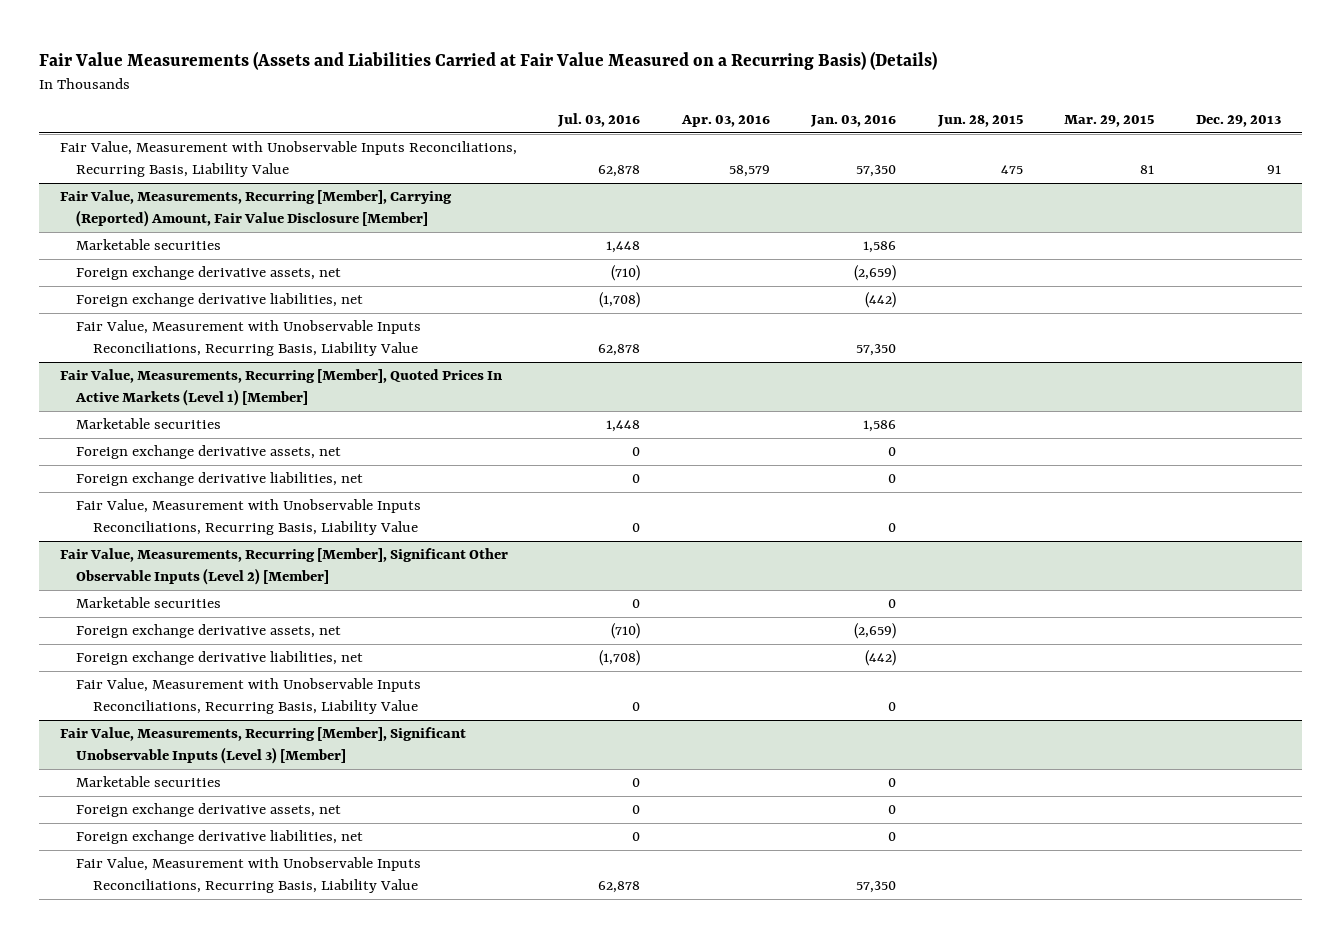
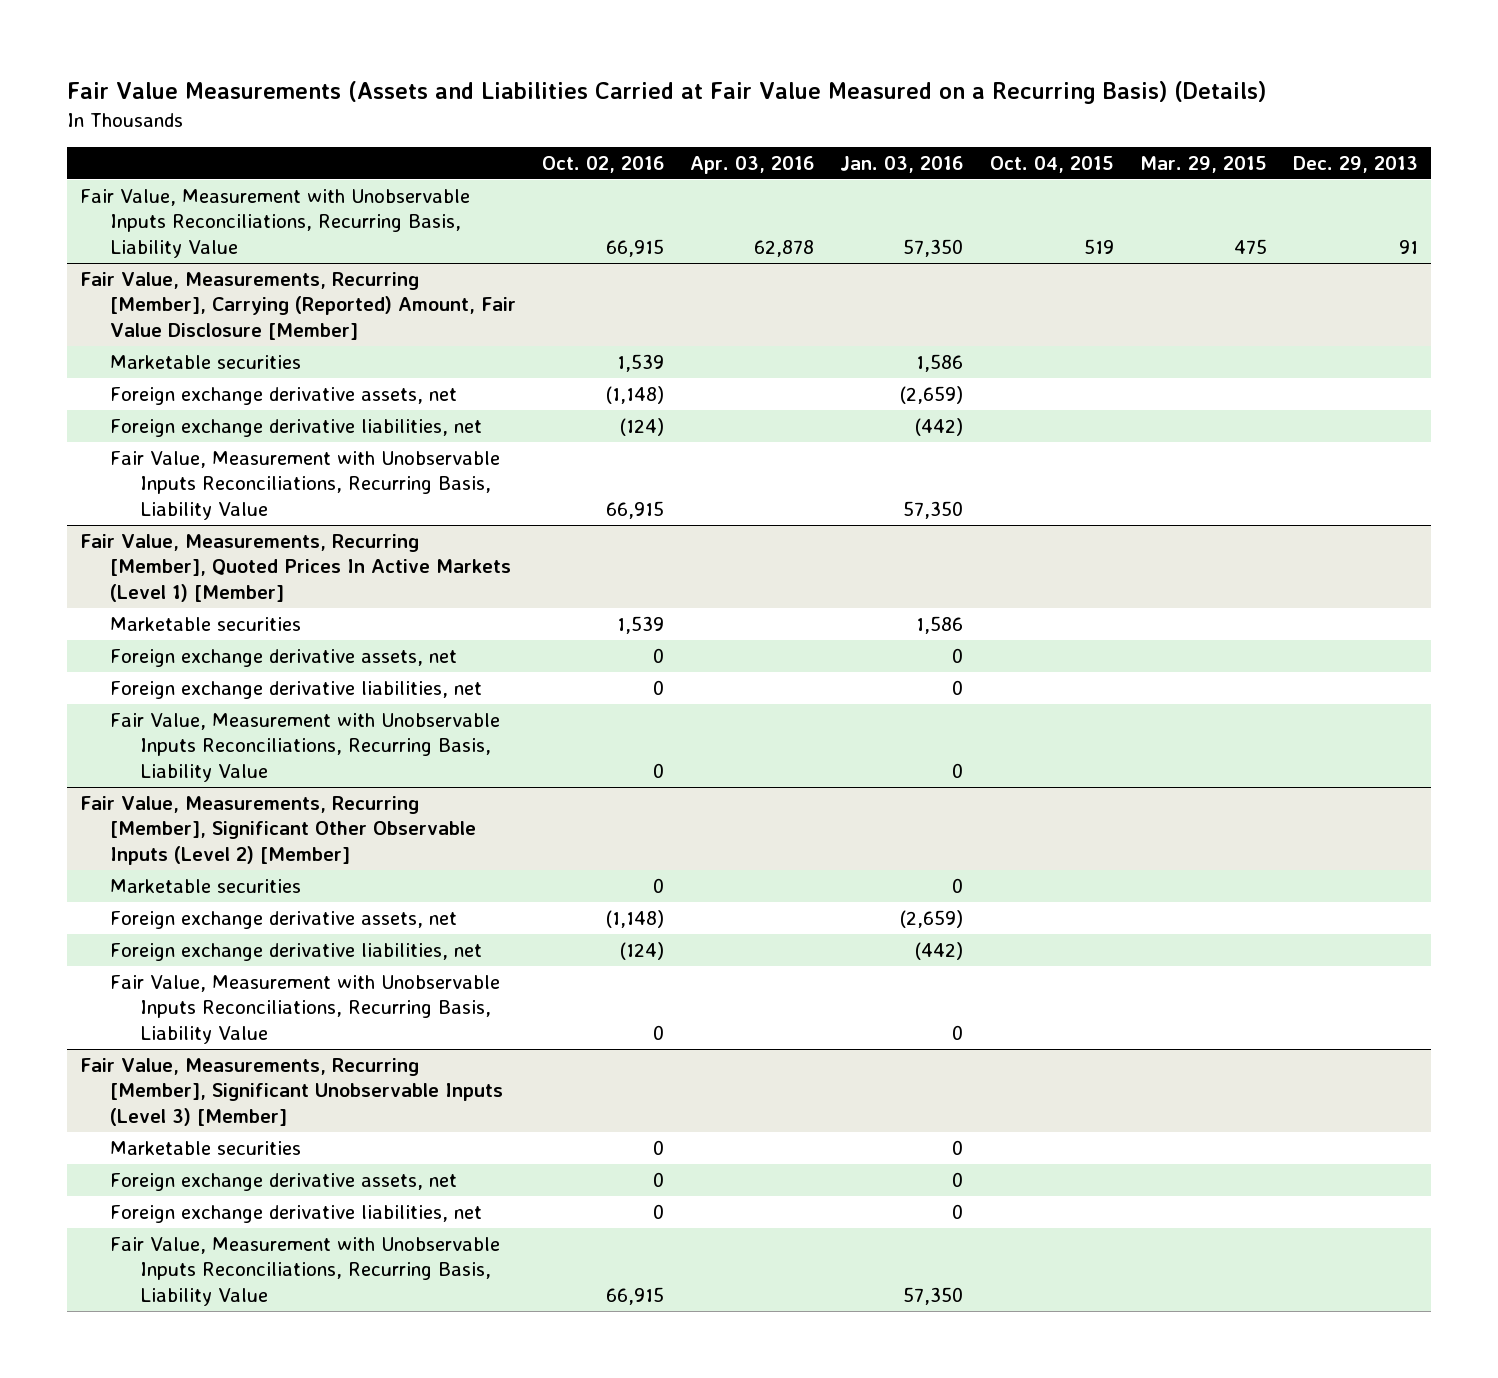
[557,113,641,128] Jul. 03, 2016 -> none
[936,115,1023,128] Jun. 28, 2015 -> none
none -> [542,156,665,174] Oct. 02, 2016
none -> [989,156,1114,174] Oct. 04, 2015
[728,165,770,178] 58,579 -> [754,239,815,257] 62,878
[1140,165,1155,175] 81 -> [1233,238,1267,254] 475

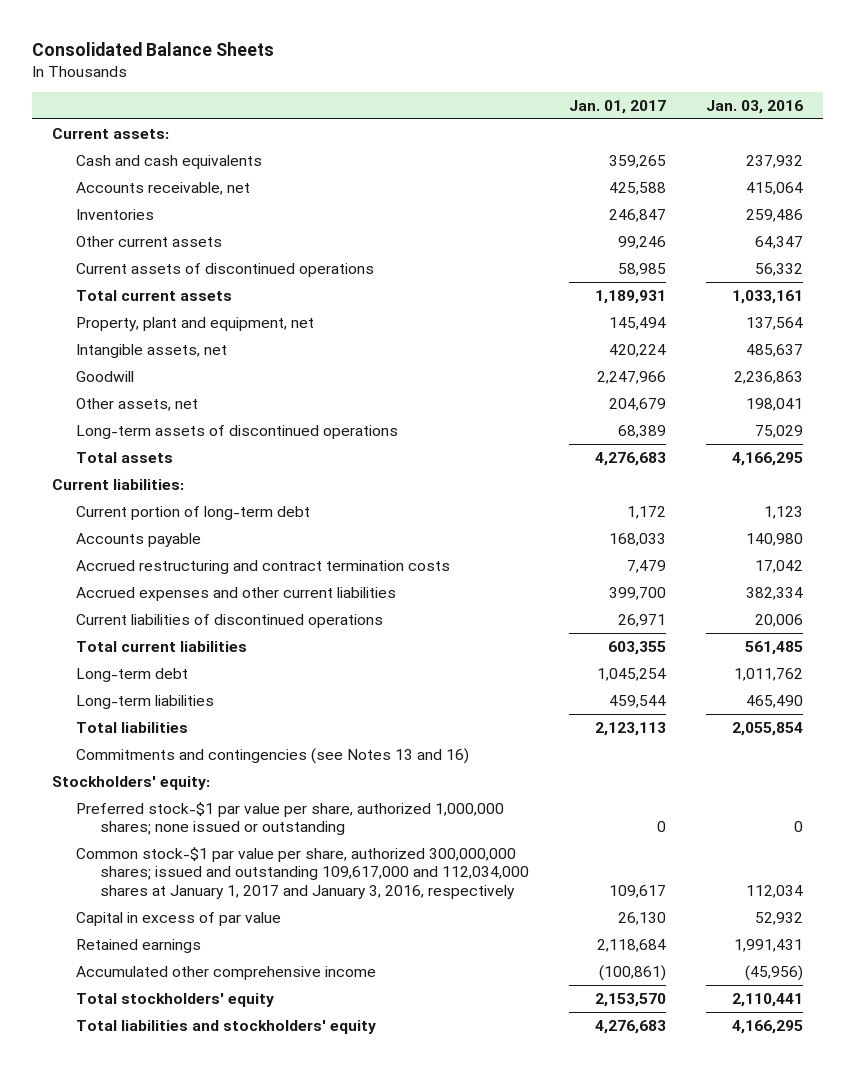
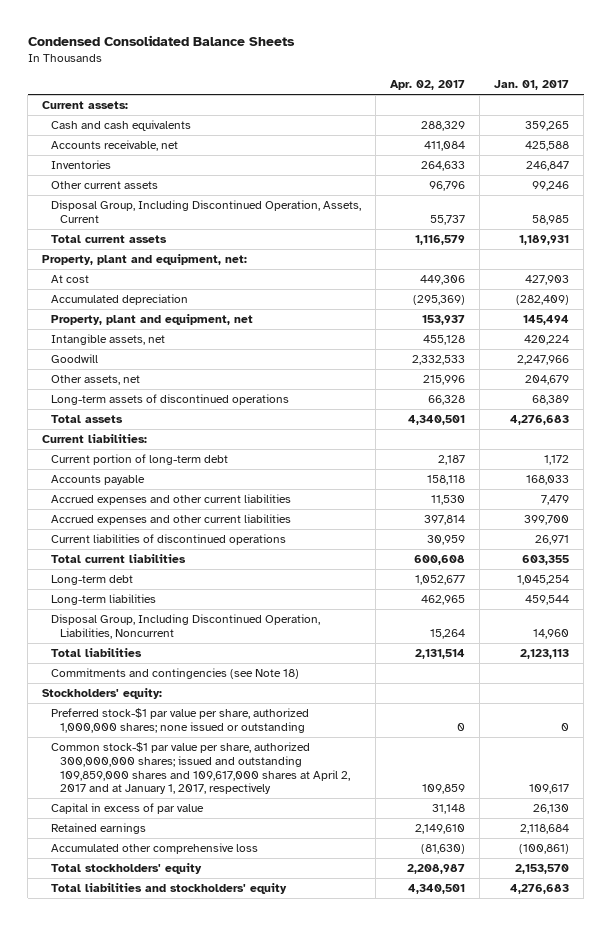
[32,42,275,57] Consolidated Balance Sheets -> [27,35,295,47] Condensed Consolidated Balance Sheets
[706,99,804,114] Jan. 03, 2016 -> none
none -> [390,79,466,90] Apr. 02, 2017
[76,262,375,277] Current assets of discontinued operations -> [50,200,361,223] Disposal Group, Including Discontinued Operation, Assets, Current
none -> [42,254,248,266] Property, plant and equipment, net:
none -> [50,275,89,284] At cost
none -> [50,294,188,306] Accumulated depreciation
[76,559,451,574] Accrued restructuring and contract termination costs -> [50,494,291,506] Accrued expenses and other current liabilities
none -> [50,614,320,639] Disposal Group, Including Discontinued Operation, Liabilities, Noncurrent
[76,747,470,764] Commitments and contingencies (see Notes 13 and 16) -> [50,668,299,680] Commitments and contingencies (see Note 18)
[76,846,530,900] Common stock-$1 par value per share, authorized 300,000,000 shares; issued and outstanding 109,617,000 and 112,034,000 shares at January 1, 2017 and January 3, 2016, respectively -> [50,742,350,795] Common stock-$1 par value per share, authorized 300,000,000 shares; issued and outstanding 109,859,000 shares and 109,617,000 shares at April 2, 2017 and at January 1, 2017, respectively
[76,965,377,980] Accumulated other comprehensive income -> [50,843,258,855] Accumulated other comprehensive loss

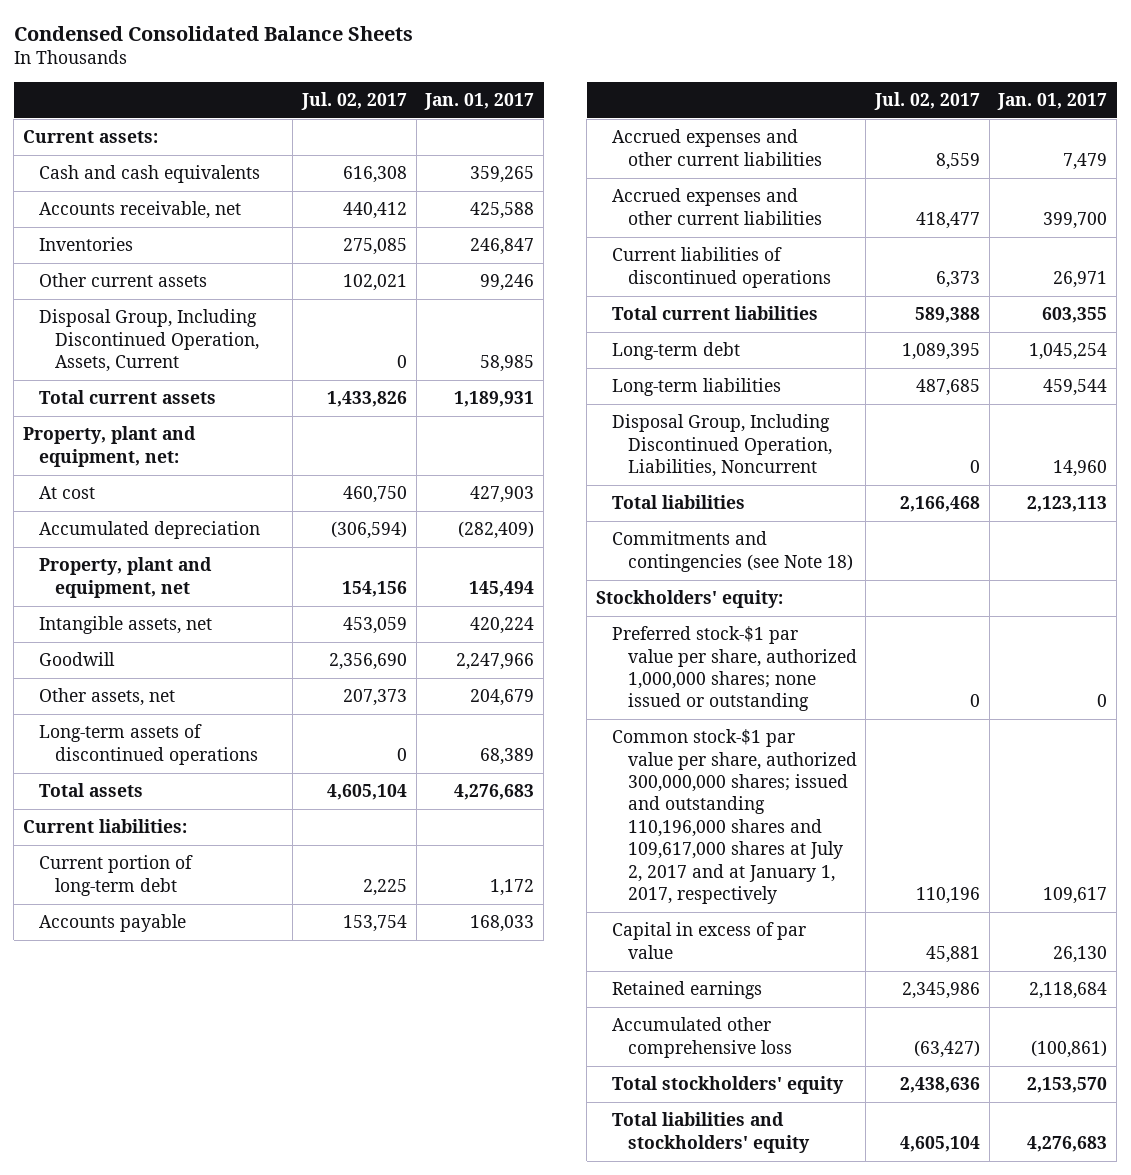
[390,79,466,90] Apr. 02, 2017 -> none
none -> [300,92,407,111] Jul. 02, 2017
[50,742,350,795] Common stock-$1 par value per share, authorized 300,000,000 shares; issued and outstanding 109,859,000 shares and 109,617,000 shares at April 2, 2017 and at January 1, 2017, respectively -> [611,729,857,904] Common stock-$1 par value per share, authorized 300,000,000 shares; issued and outstanding 110,196,000 shares and 109,617,000 shares at July 2, 2017 and at January 1, 2017, respectively

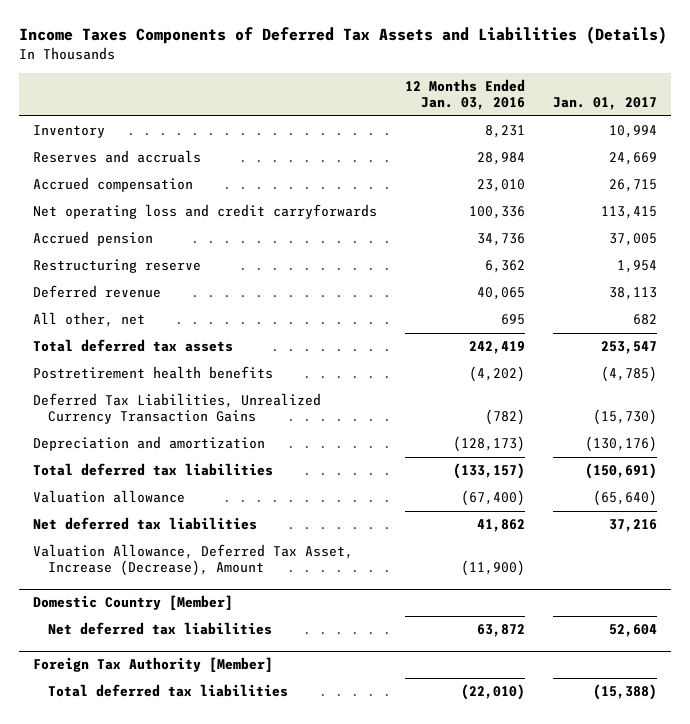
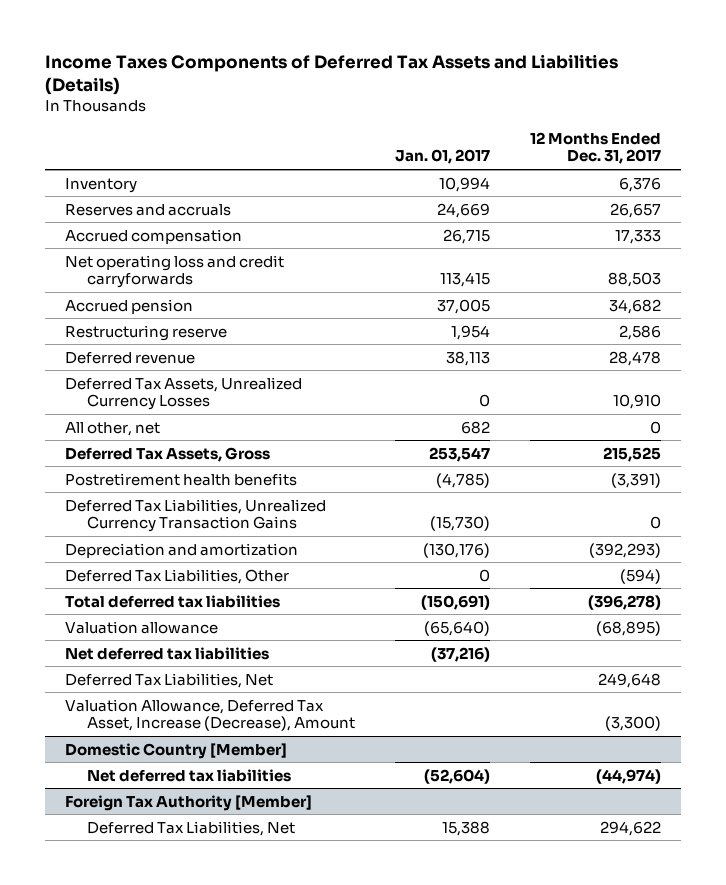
[405,79,526,111] 12 Months Ended Jan. 03, 2016 -> none
none -> [530,132,662,165] 12 Months Ended Dec. 31, 2017
none -> [64,376,302,410] Deferred Tax Assets, Unrealized Currency Losses
[33,339,234,353] Total deferred tax assets -> [64,446,270,462] Deferred Tax Assets, Gross
none -> [64,568,289,584] Deferred Tax Liabilities, Other
[609,519,658,533] 37,216 -> [431,646,491,662] (37,216)
none -> [64,672,273,688] Deferred Tax Liabilities, Net
[609,624,658,638] 52,604 -> [424,768,491,784] (52,604)
[48,684,289,698] Total deferred tax liabilities -> [87,820,296,836] Deferred Tax Liabilities, Net
[593,684,658,701] (15,388) -> [442,820,491,836] 15,388

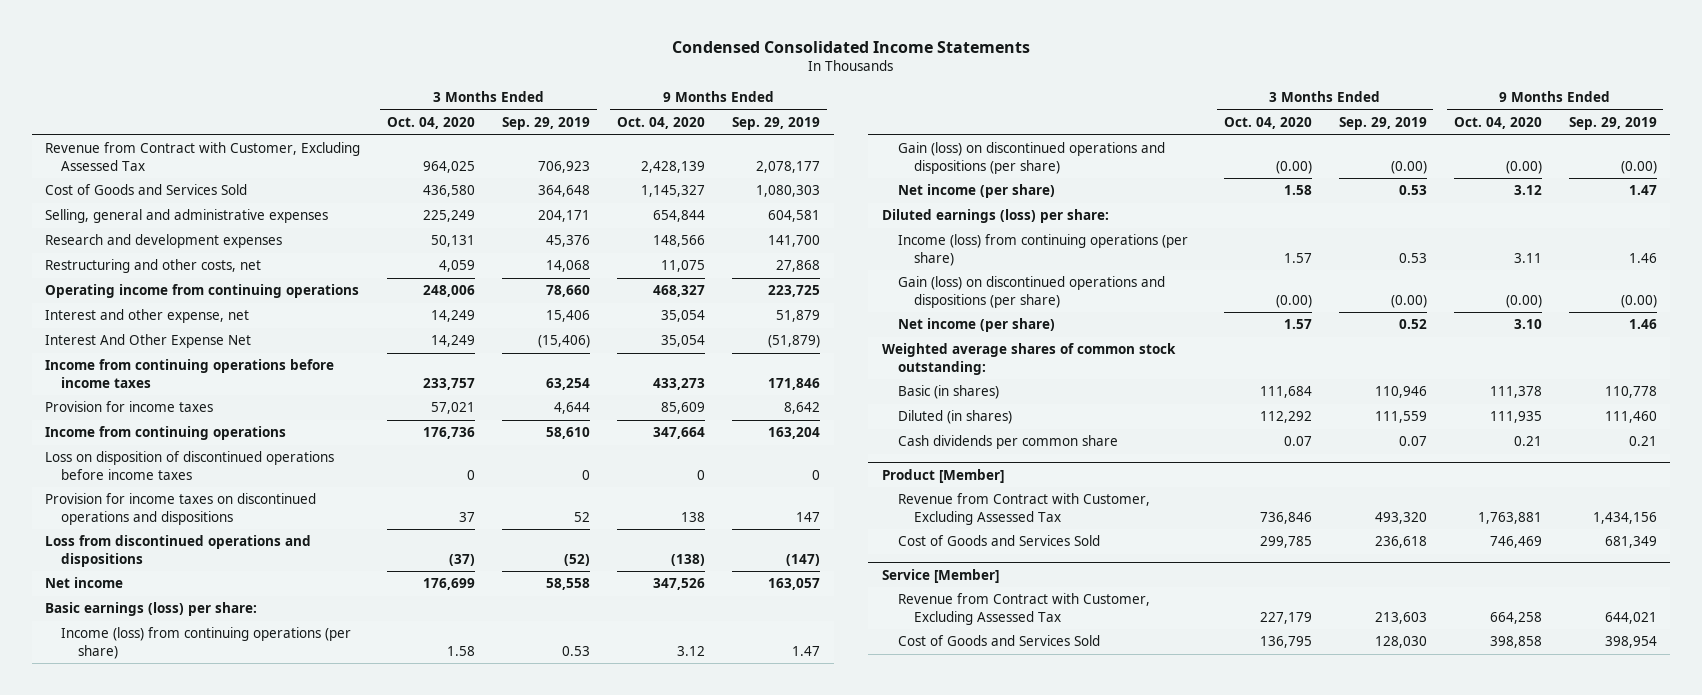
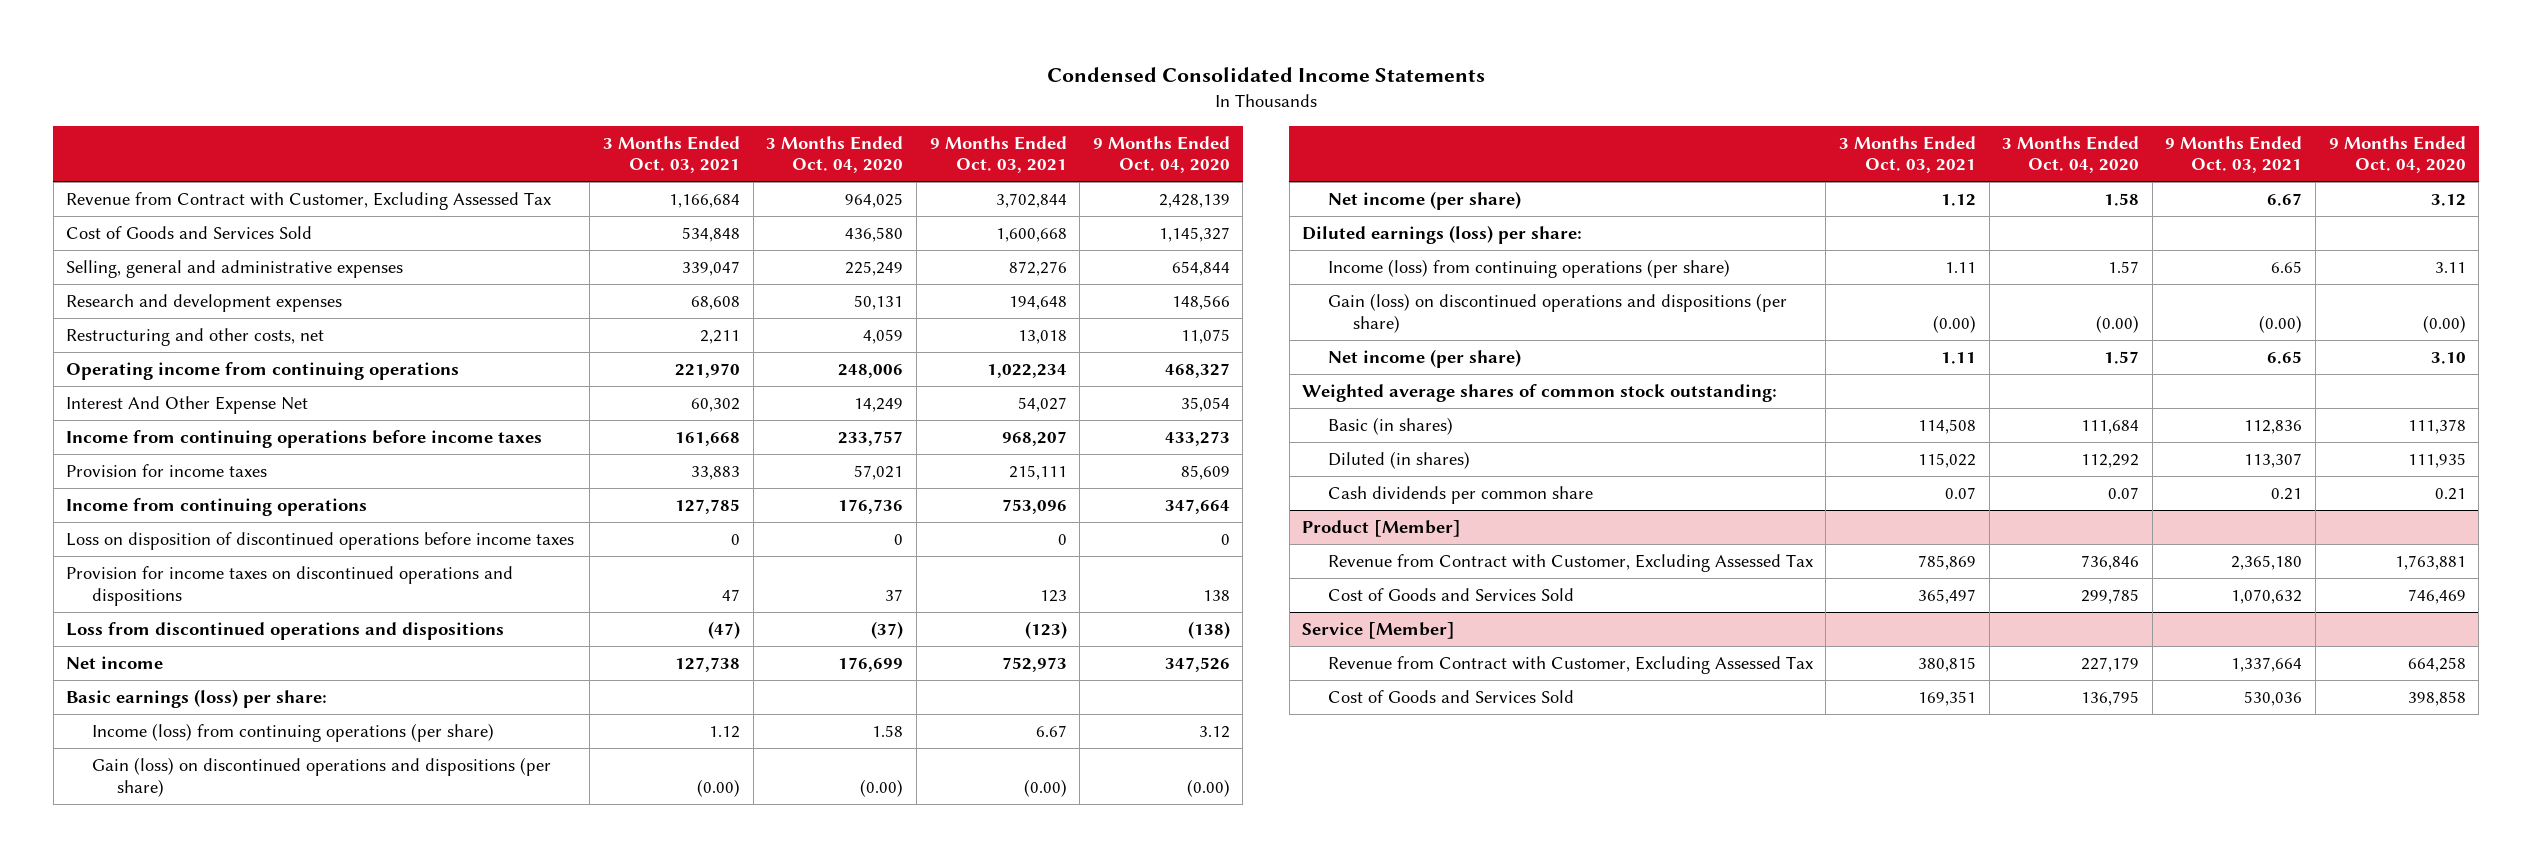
[502,117,591,131] Sep. 29, 2019 -> none
[732,117,821,131] Sep. 29, 2019 -> none
none -> [603,135,741,174] 3 Months Ended Oct. 03, 2021
none -> [929,135,1067,174] 9 Months Ended Oct. 03, 2021
[45,309,250,324] Interest and other expense, net -> none

